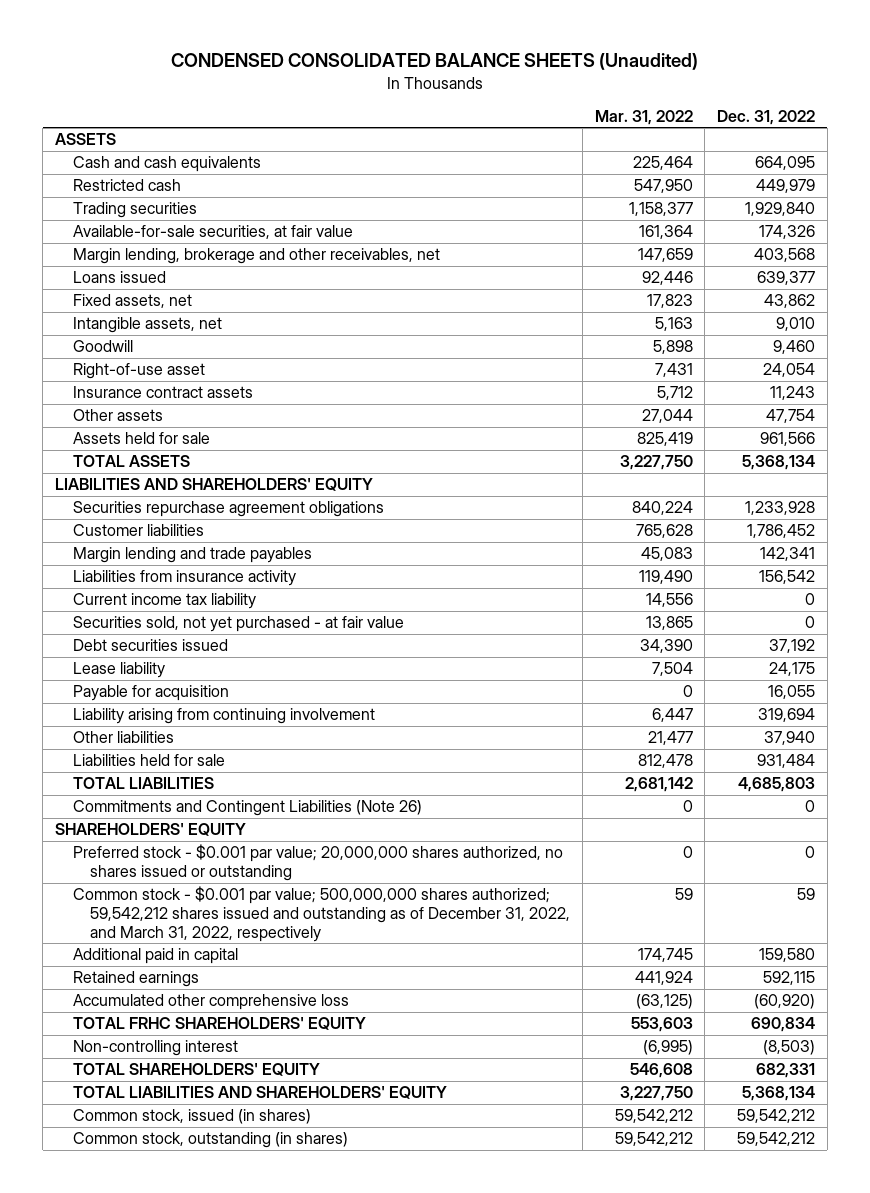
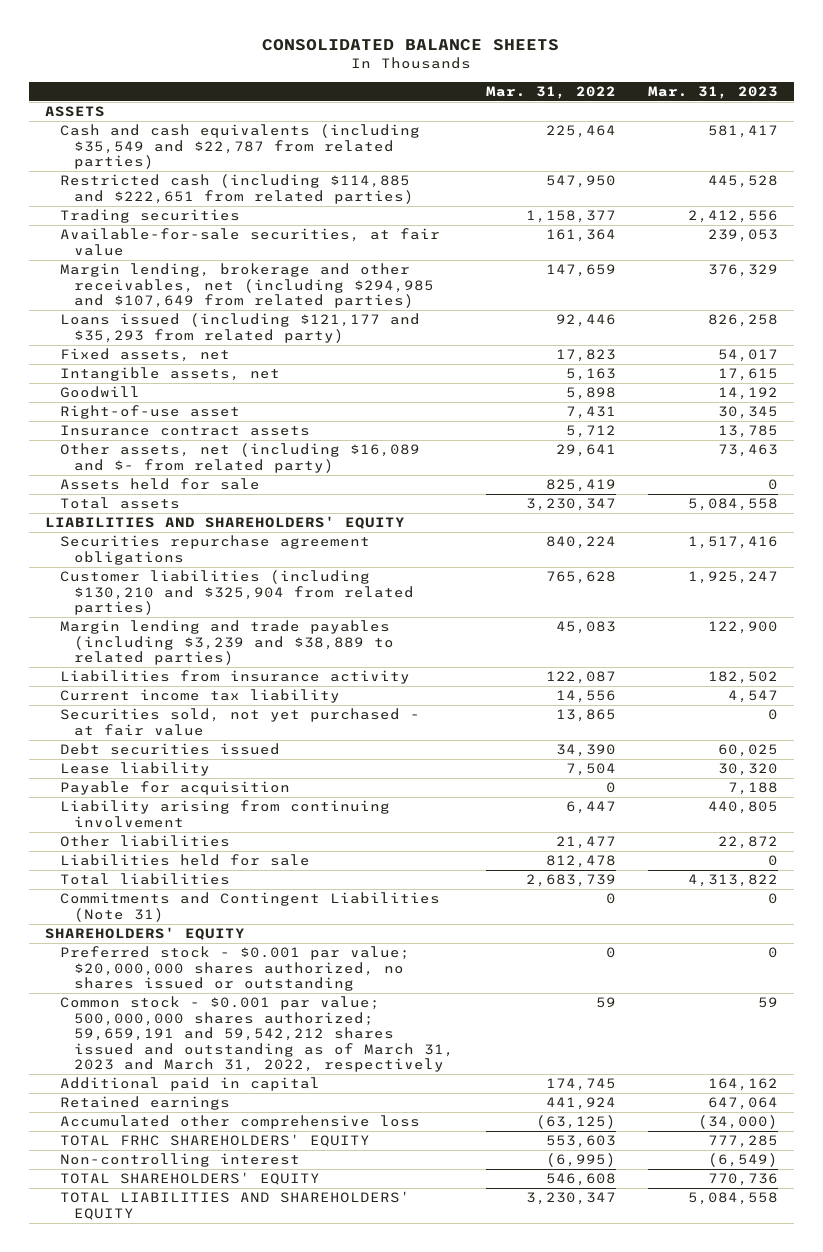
[170,53,698,71] CONDENSED CONSOLIDATED BALANCE SHEETS (Unaudited) -> [262,39,560,52] CONSOLIDATED BALANCE SHEETS
[717,109,816,125] Dec. 31, 2022 -> none
none -> [647,85,778,99] Mar. 31, 2023
[72,156,261,173] Cash and cash equivalents -> [59,124,420,170] Cash and cash equivalents (including $35,549 and $22,787 from related parties)
[72,179,181,192] Restricted cash -> [59,174,415,204] Restricted cash (including $114,885 and $222,651 from related parties)
[72,248,440,265] Margin lending, brokerage and other receivables, net -> [59,263,435,309] Margin lending, brokerage and other receivables, net (including $294,985 and $107,649 from related parties)
[72,271,166,284] Loans issued -> [59,313,420,343] Loans issued (including $121,177 and $35,293 from related party)
[72,409,163,422] Other assets -> none
none -> [59,443,420,473] Other assets, net (including $16,089 and $- from related party)
[72,455,190,468] TOTAL ASSETS -> [59,497,180,510] Total assets
[619,455,693,471] 3,227,750 -> [525,498,616,512] 3,230,347
[72,524,204,537] Customer liabilities -> [59,570,415,616] Customer liabilities (including $130,210 and $325,904 from related parties)
[72,547,312,564] Margin lending and trade payables -> [59,620,395,666] Margin lending and trade payables (including $3,239 and $38,889 to related parties)
[638,570,693,585] 119,490 -> [545,671,616,685] 122,087
[72,777,214,790] TOTAL LIABILITIES -> [59,873,230,886] Total liabilities
[624,777,693,793] 2,681,142 -> [525,874,616,888] 2,683,739
[72,800,422,817] Commitments and Contingent Liabilities (Note 26) -> [59,892,440,922] Commitments and Contingent Liabilities (Note 31)
[72,844,563,881] Preferred stock - $0.001 par value; 20,000,000 shares authorized, no shares issued or outstanding -> [59,946,410,992] Preferred stock - $0.001 par value; $20,000,000 shares authorized, no shares issued or outstanding
[72,886,571,942] Common stock - $0.001 par value; 500,000,000 shares authorized; 59,542,212 shares issued and outstanding as of December 31, 2022, and March 31, 2022, respectively -> [59,996,455,1073] Common stock - $0.001 par value; 500,000,000 shares authorized; 59,659,191 and 59,542,212 shares issued and outstanding as of March 31, 2023 and March 31, 2022, respectively
[72,1109,311,1125] Common stock, issued (in shares) -> none
[72,1132,348,1149] Common stock, outstanding (in shares) -> none
[619,1086,693,1102] 3,227,750 -> [525,1192,616,1206] 3,230,347

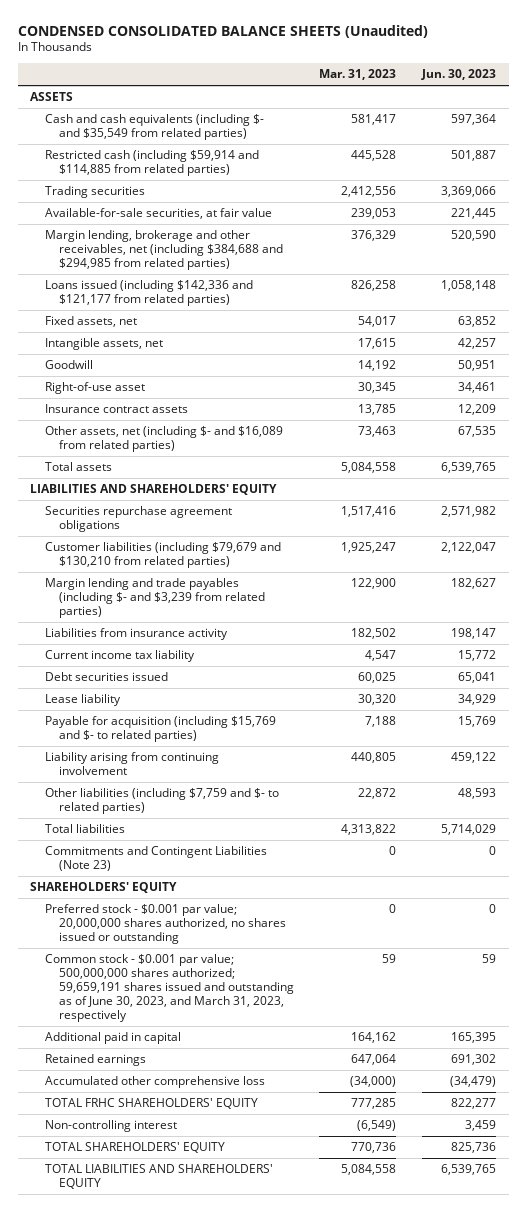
[262,39,560,52] CONSOLIDATED BALANCE SHEETS -> [17,24,428,38] CONDENSED CONSOLIDATED BALANCE SHEETS (Unaudited)
[485,85,616,99] Mar. 31, 2022 -> none
none -> [420,69,496,81] Jun. 30, 2023
[59,124,420,170] Cash and cash equivalents (including $35,549 and $22,787 from related parties) -> [44,114,264,141] Cash and cash equivalents (including $- and $35,549 from related parties)
[59,174,415,204] Restricted cash (including $114,885 and $222,651 from related parties) -> [44,150,259,177] Restricted cash (including $59,914 and $114,885 from related parties)
[59,263,435,309] Margin lending, brokerage and other receivables, net (including $294,985 and $107,649 from related parties) -> [44,230,283,271] Margin lending, brokerage and other receivables, net (including $384,688 and $294,985 from related parties)
[59,313,420,343] Loans issued (including $121,177 and $35,293 from related party) -> [44,280,253,307] Loans issued (including $142,336 and $121,177 from related parties)
[59,478,260,491] Assets held for sale -> none
[59,443,420,473] Other assets, net (including $16,089 and $- from related party) -> [44,426,283,453] Other assets, net (including $- and $16,089 from related parties)
[59,570,415,616] Customer liabilities (including $130,210 and $325,904 from related parties) -> [44,542,281,569] Customer liabilities (including $79,679 and $130,210 from related parties)
[59,620,395,666] Margin lending and trade payables (including $3,239 and $38,889 to related parties) -> [44,578,265,619] Margin lending and trade payables (including $- and $3,239 from related parties)
[59,708,420,736] Securities sold, not yet purchased - at fair value -> none
[59,781,290,796] Payable for acquisition -> [44,716,276,743] Payable for acquisition (including $15,769 and $- to related parties)
[59,854,310,867] Liabilities held for sale -> none
[59,835,230,848] Other liabilities -> [44,788,279,815] Other liabilities (including $7,759 and $- to related parties)
[59,892,440,922] Commitments and Contingent Liabilities (Note 31) -> [44,846,267,872] Commitments and Contingent Liabilities (Note 23)
[59,946,410,992] Preferred stock - $0.001 par value; $20,000,000 shares authorized, no shares issued or outstanding -> [44,904,286,945] Preferred stock - $0.001 par value; 20,000,000 shares authorized, no shares issued or outstanding
[59,996,455,1073] Common stock - $0.001 par value; 500,000,000 shares authorized; 59,659,191 and 59,542,212 shares issued and outstanding as of March 31, 2023 and March 31, 2022, respectively -> [44,954,294,1022] Common stock - $0.001 par value; 500,000,000 shares authorized; 59,659,191 shares issued and outstanding as of June 30, 2023, and March 31, 2023, respectively

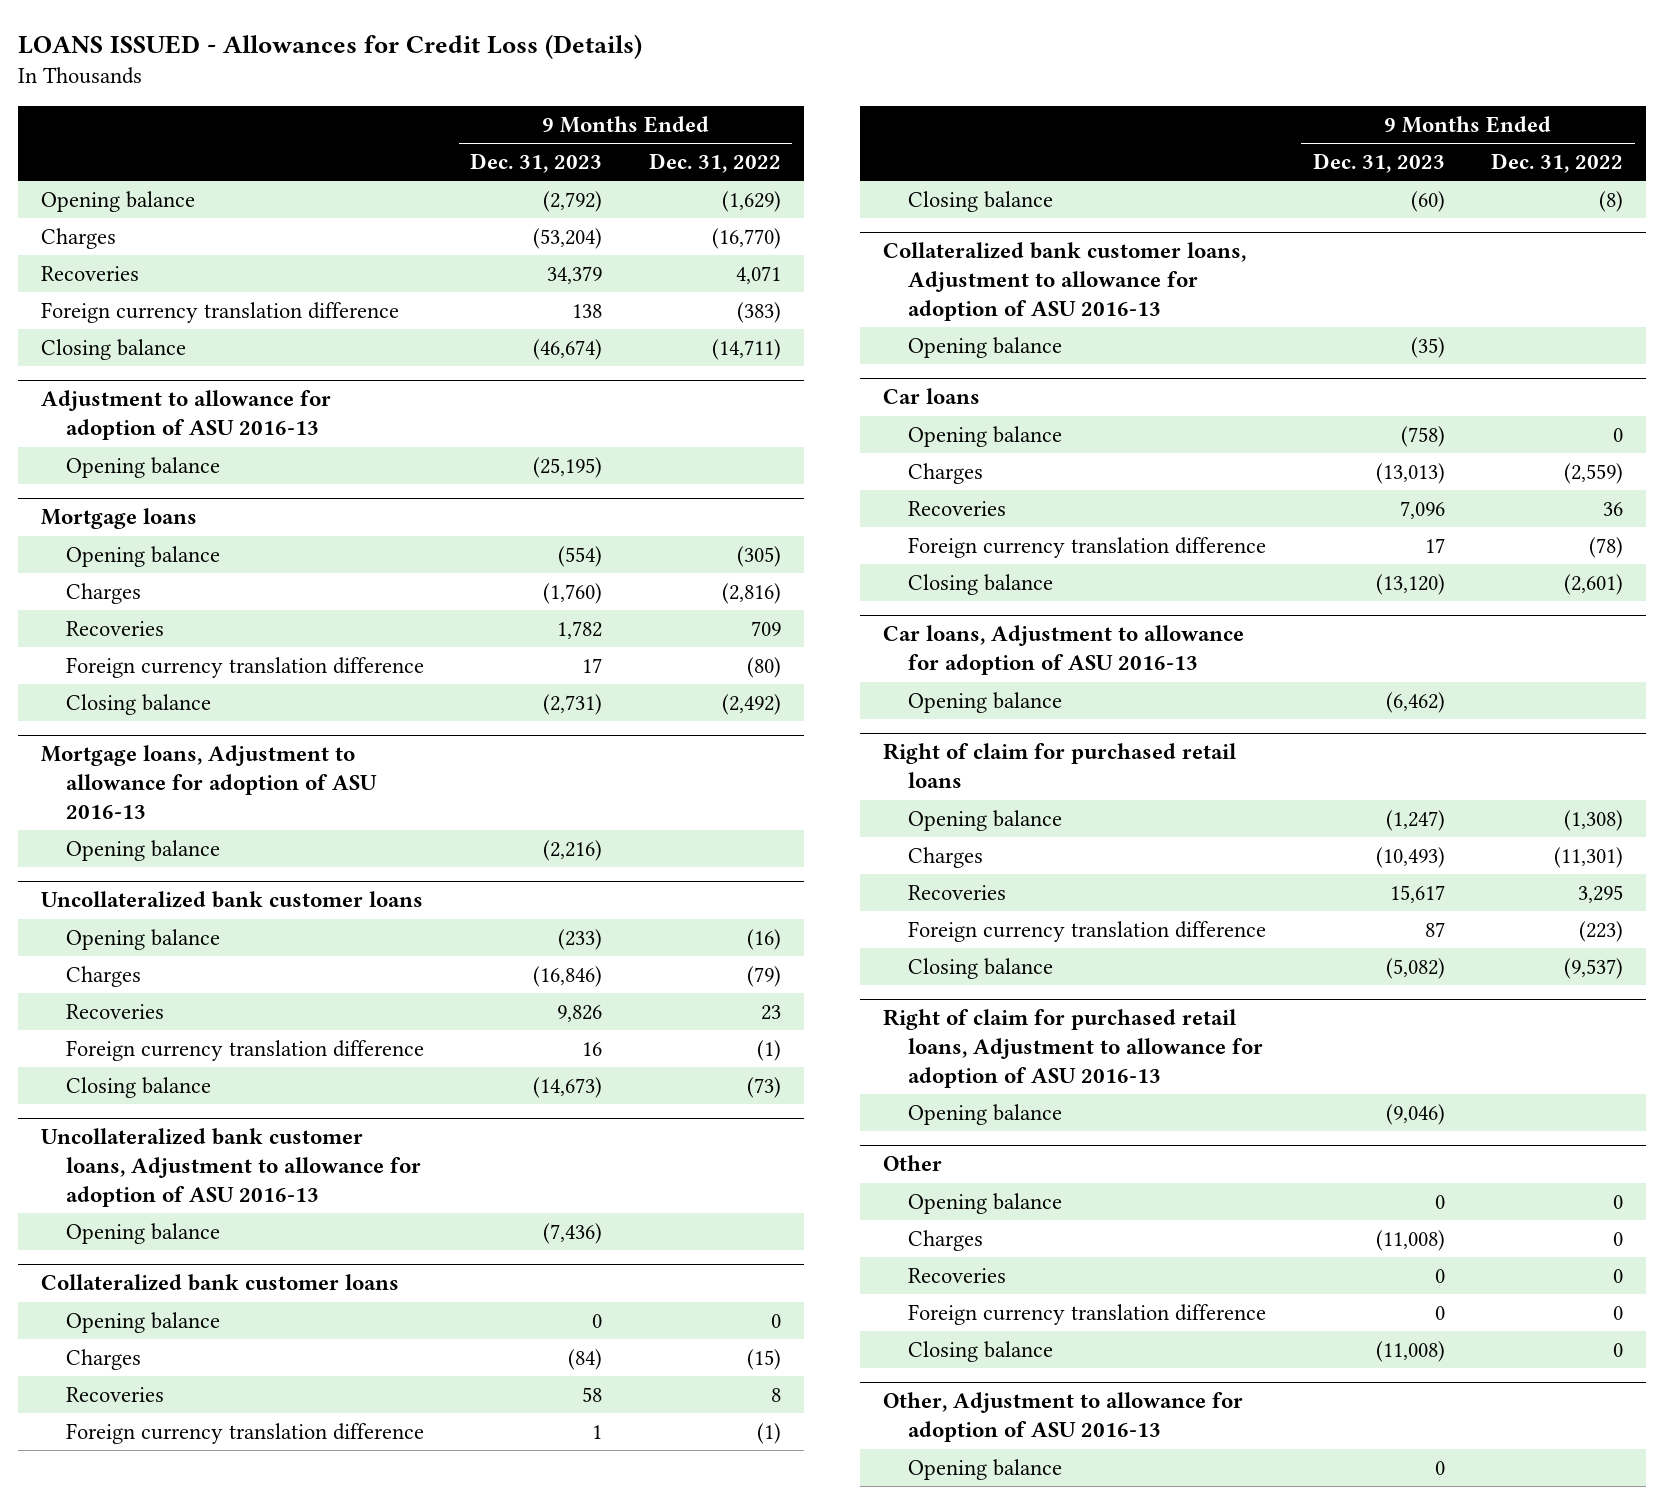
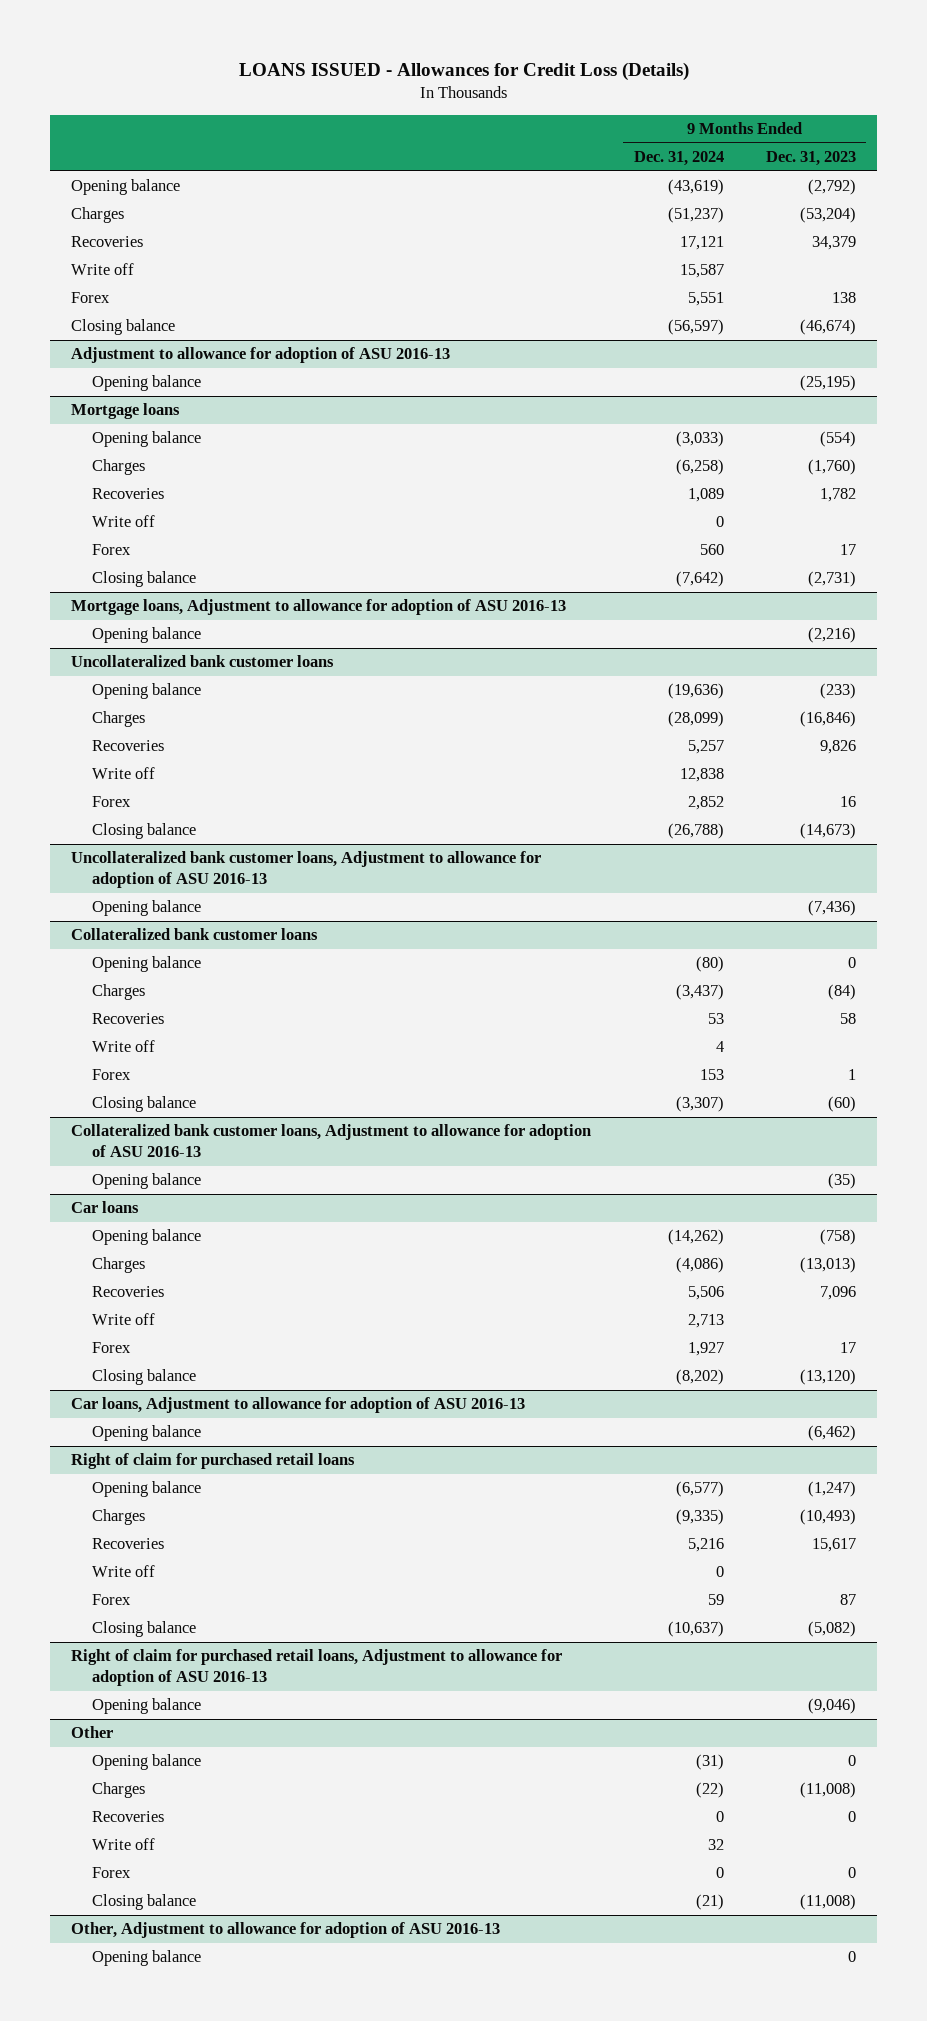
[648,153,781,174] Dec. 31, 2022 -> none
none -> [633,151,724,167] Dec. 31, 2024
none -> [71,263,135,276] Write off
[41,301,400,323] Foreign currency translation difference -> [71,292,111,304] Forex
none -> [91,515,155,528] Write off
[66,656,425,678] Foreign currency translation difference -> [91,544,131,556] Forex
none -> [91,767,155,780] Write off
[66,1039,425,1061] Foreign currency translation difference -> [91,796,131,808] Forex
none -> [91,1040,155,1053] Write off
[66,1422,425,1444] Foreign currency translation difference -> [91,1069,131,1081] Forex
none -> [91,1313,155,1326] Write off
[908,536,1267,558] Foreign currency translation difference -> [91,1342,131,1354] Forex
none -> [91,1565,155,1578] Write off
[908,920,1267,942] Foreign currency translation difference -> [91,1594,131,1606] Forex
none -> [91,1838,155,1851] Write off
[908,1303,1267,1325] Foreign currency translation difference -> [91,1867,131,1879] Forex

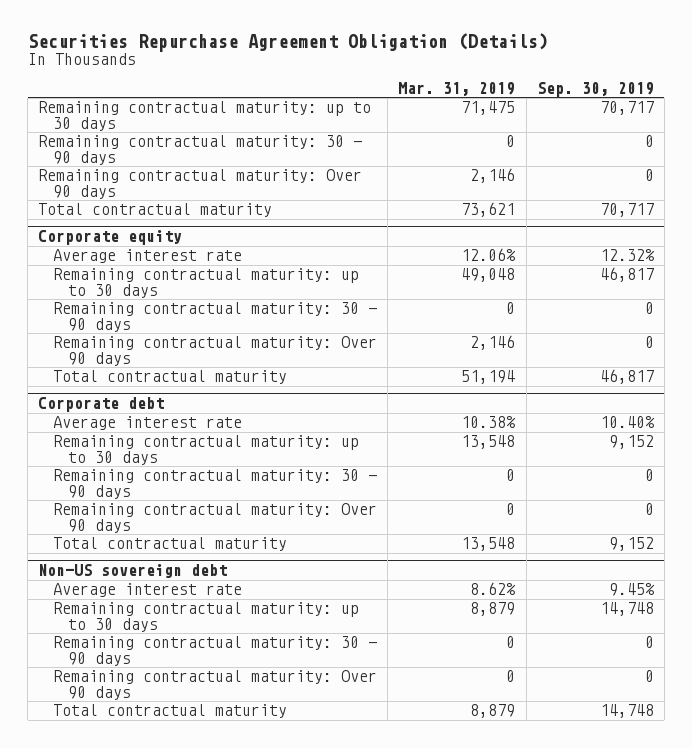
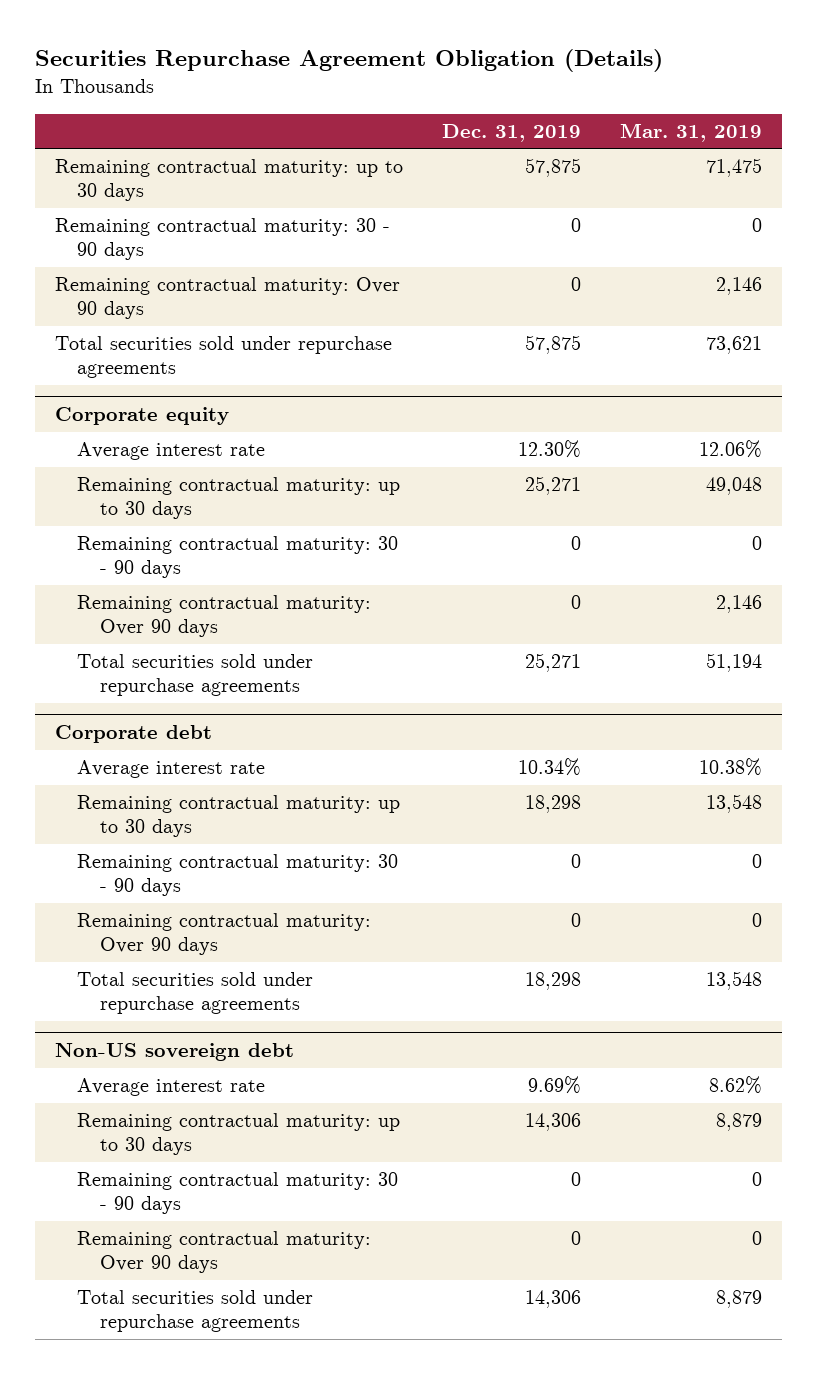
[536,81,654,97] Sep. 30, 2019 -> none
none -> [441,123,581,142] Dec. 31, 2019
[38,203,273,218] Total contractual maturity -> [54,336,392,379] Total securities sold under repurchase agreements
[53,370,288,385] Total contractual maturity -> [77,654,314,697] Total securities sold under repurchase agreements
[53,537,288,552] Total contractual maturity -> [77,972,314,1015] Total securities sold under repurchase agreements
[53,704,288,719] Total contractual maturity -> [77,1290,314,1333] Total securities sold under repurchase agreements

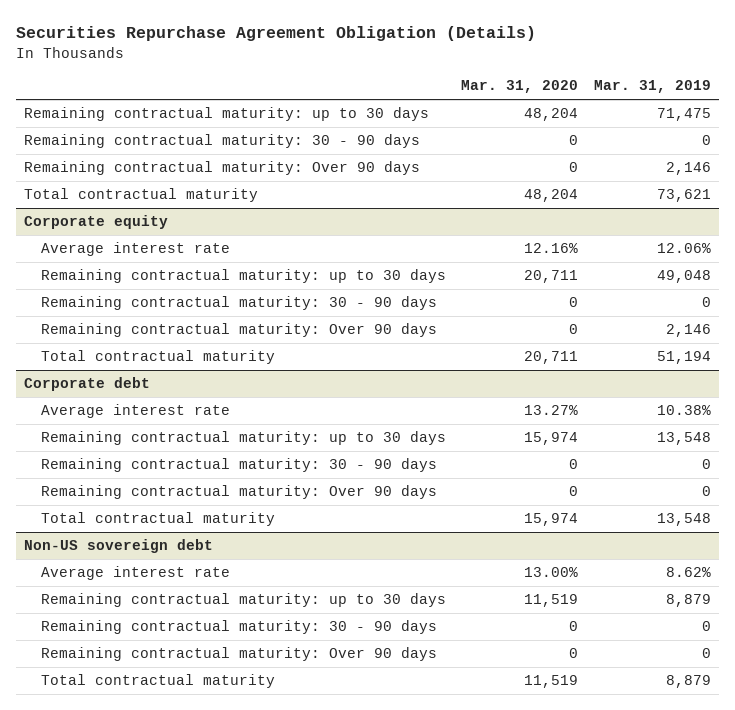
[441,123,581,142] Dec. 31, 2019 -> none
none -> [461,80,579,94] Mar. 31, 2020
[54,336,392,379] Total securities sold under repurchase agreements -> [23,188,258,203] Total contractual maturity
[77,654,314,697] Total securities sold under repurchase agreements -> [40,350,275,365] Total contractual maturity
[77,972,314,1015] Total securities sold under repurchase agreements -> [40,512,275,527] Total contractual maturity
[77,1290,314,1333] Total securities sold under repurchase agreements -> [40,674,275,689] Total contractual maturity

